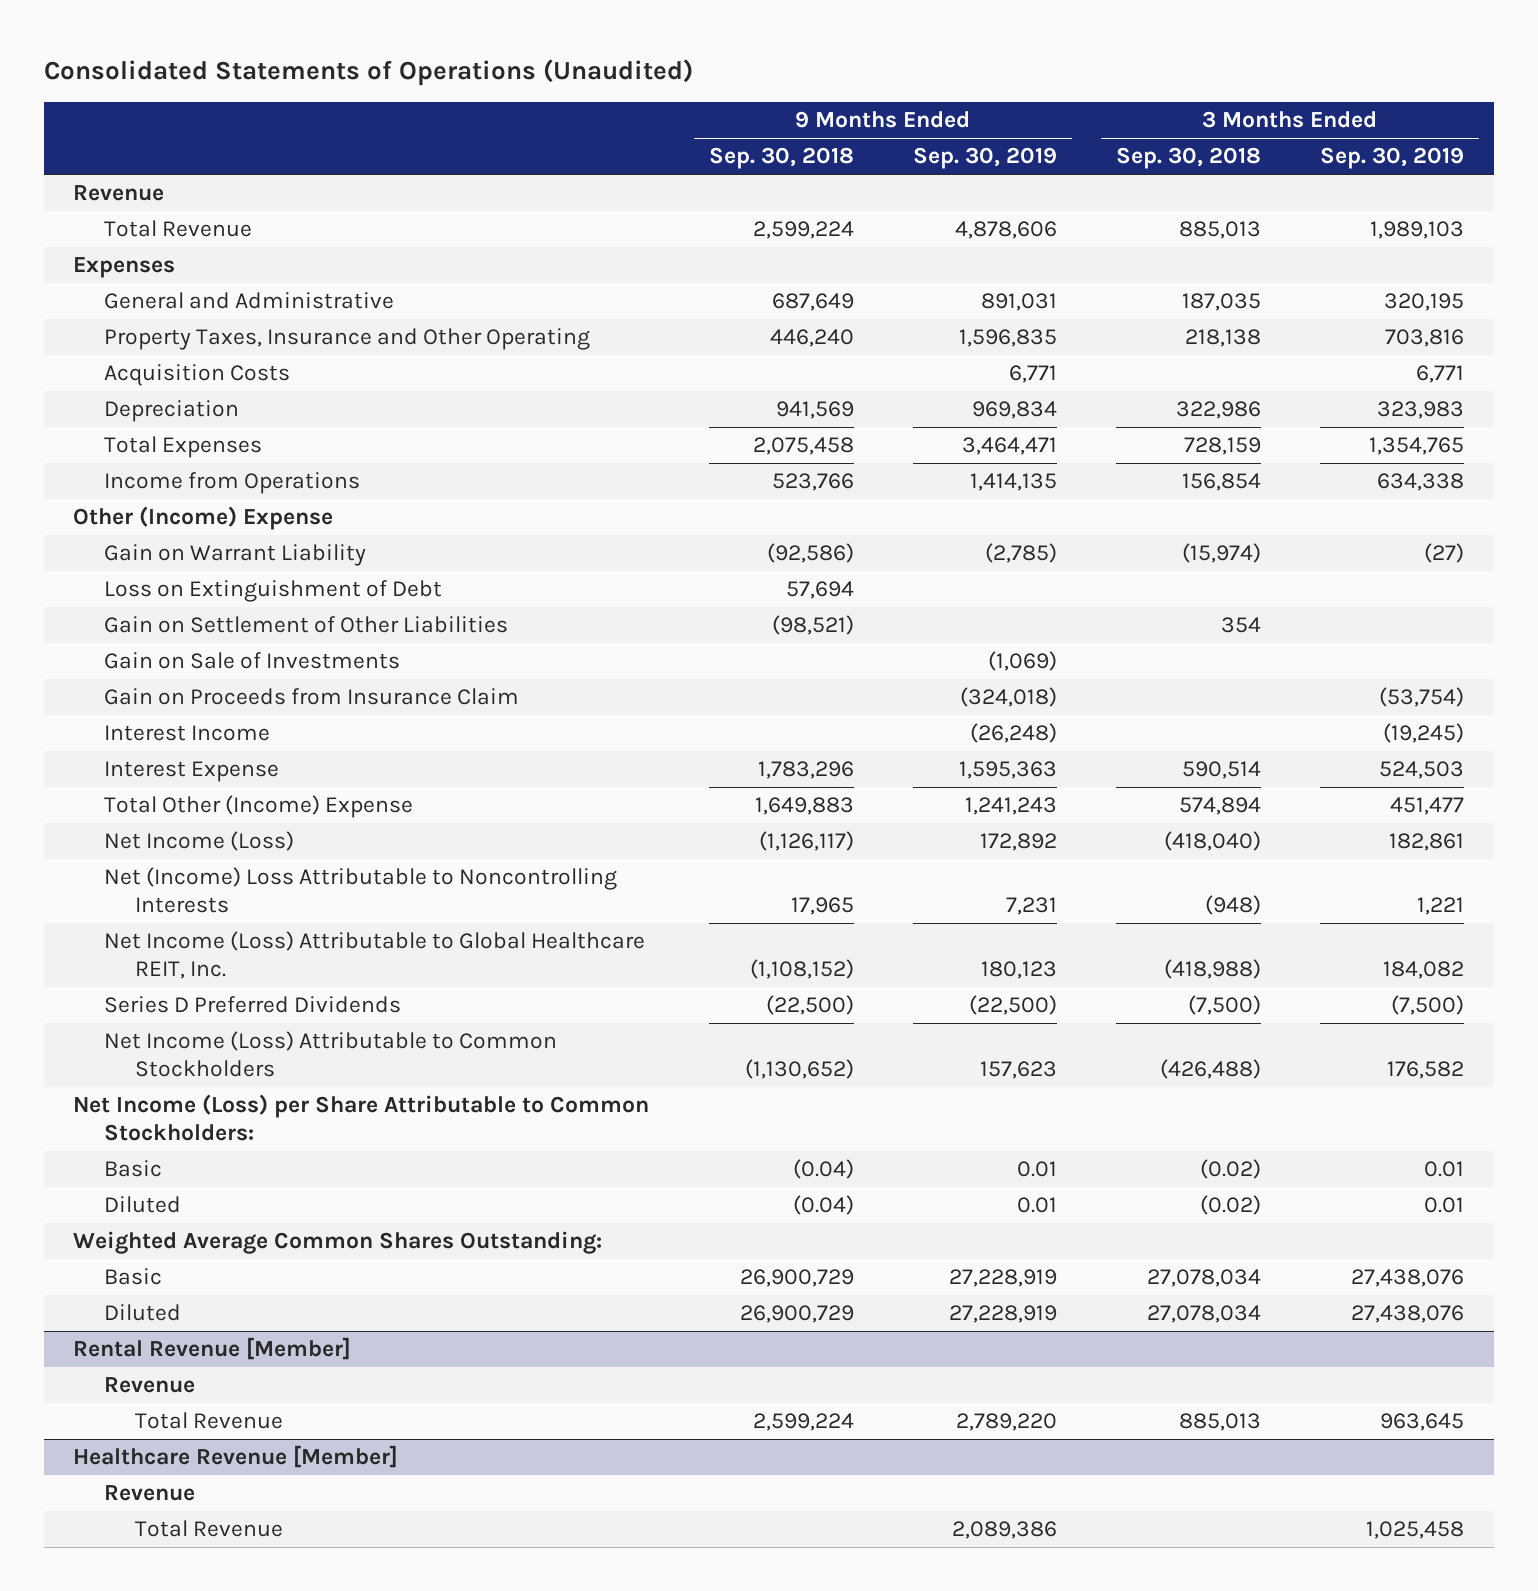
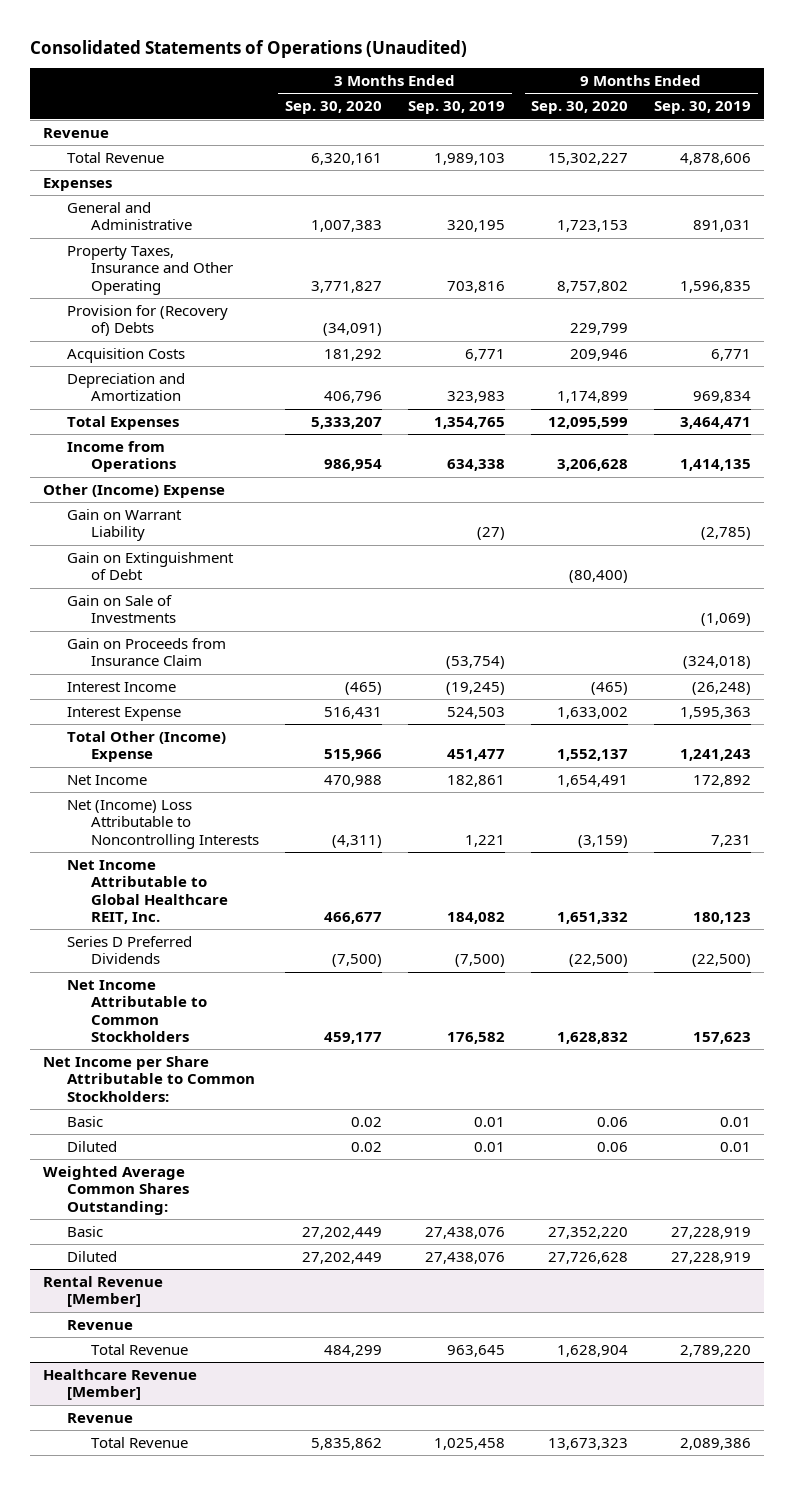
[708,147,854,170] Sep. 30, 2018 -> none
[1116,147,1262,170] Sep. 30, 2018 -> none
none -> [284,101,382,115] Sep. 30, 2020
none -> [531,101,629,115] Sep. 30, 2020
none -> [67,304,229,337] Provision for (Recovery of) Debts
[104,400,240,423] Depreciation -> [67,372,186,402] Depreciation and Amortization
[104,616,509,634] Gain on Settlement of Other Liabilities -> none
[104,580,443,603] Loss on Extinguishment of Debt -> [67,551,235,581] Gain on Extinguishment of Debt
[104,831,295,852] Net Income (Loss) -> [67,774,148,785] Net Income
[104,931,646,980] Net Income (Loss) Attributable to Global Healthcare REIT, Inc. -> [67,859,228,925] Net Income Attributable to Global Healthcare REIT, Inc.
[104,1031,558,1078] Net Income (Loss) Attributable to Common Stockholders -> [67,979,207,1043] Net Income Attributable to Common Stockholders
[73,1094,650,1142] Net Income (Loss) per Share Attributable to Common Stockholders: -> [43,1055,256,1102] Net Income per Share Attributable to Common Stockholders:

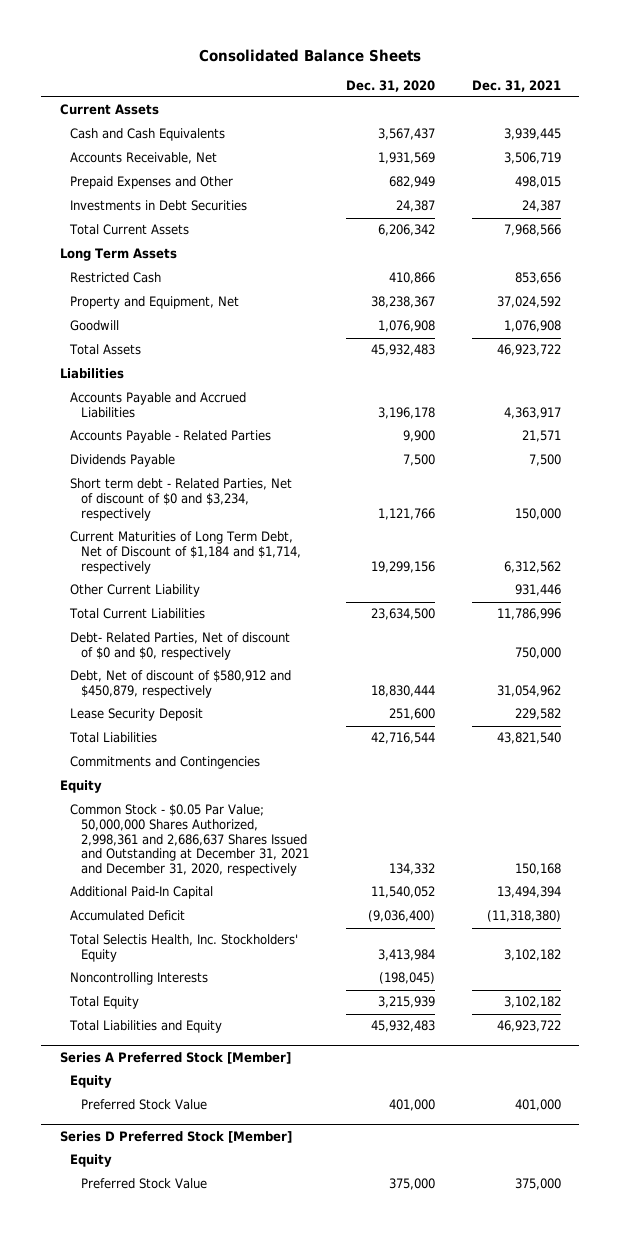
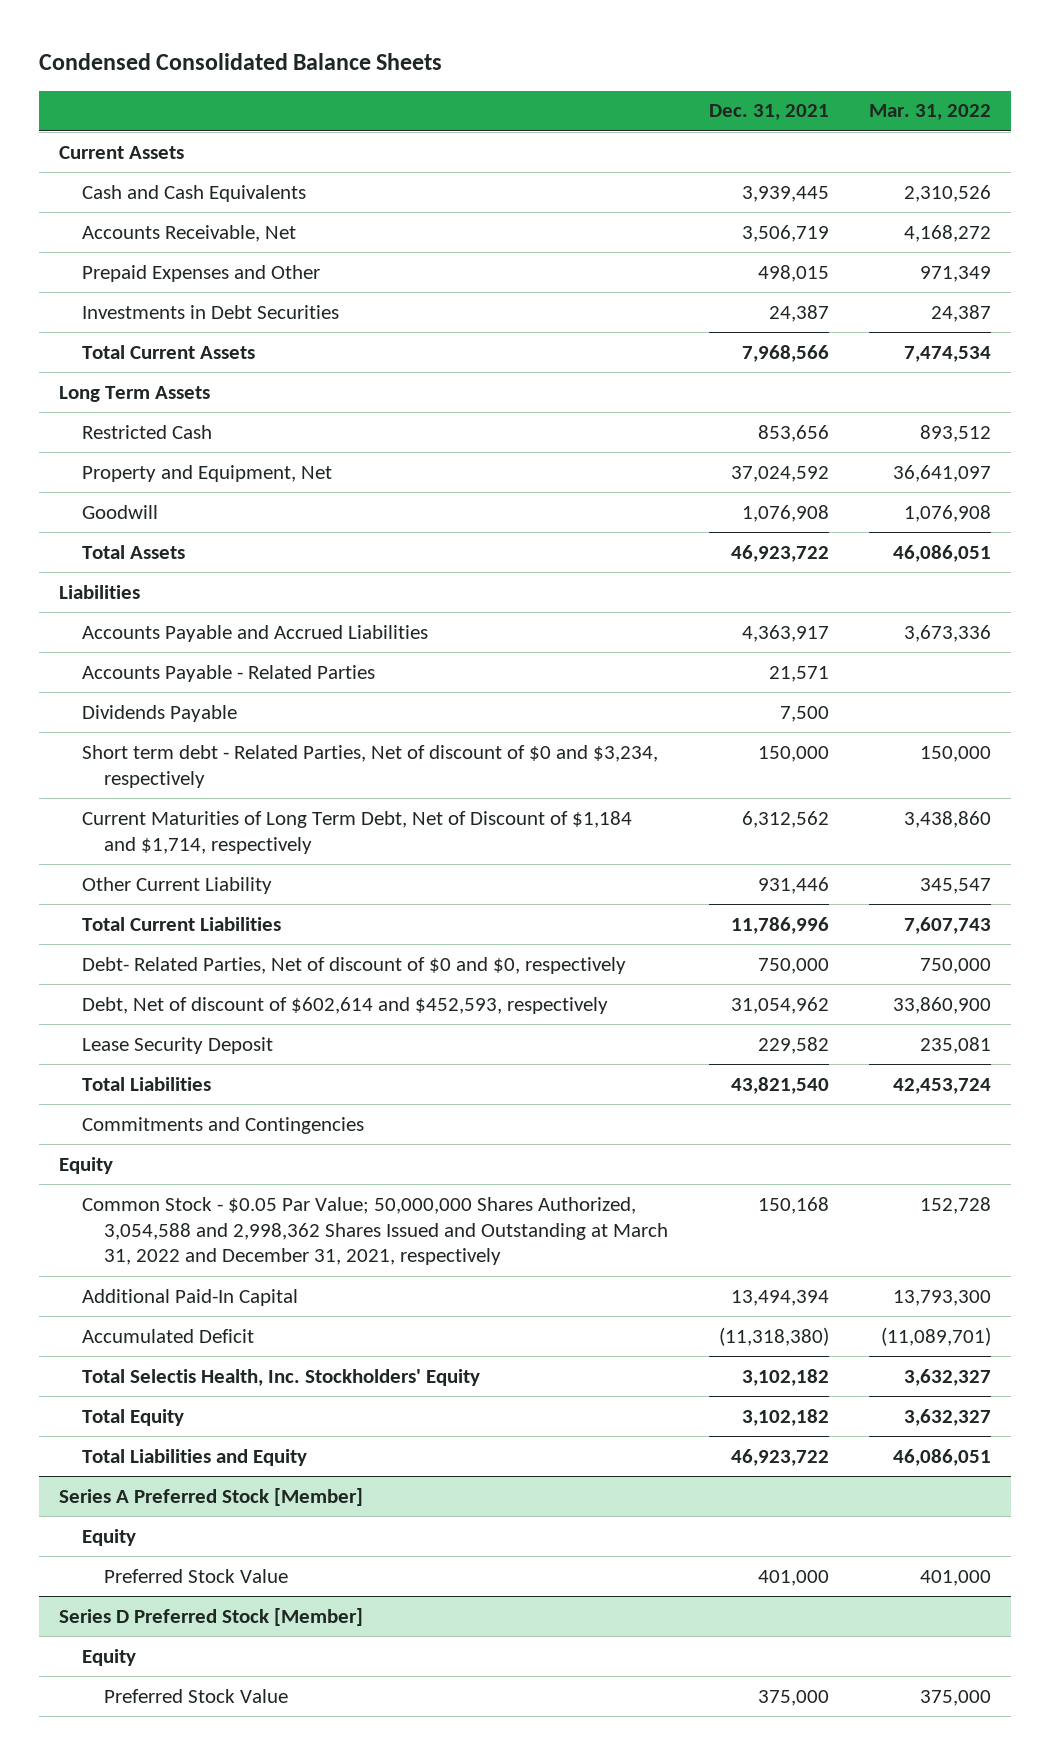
[199,48,422,62] Consolidated Balance Sheets -> [38,53,442,71] Condensed Consolidated Balance Sheets
[345,79,435,92] Dec. 31, 2020 -> none
none -> [868,104,991,121] Mar. 31, 2022
[70,670,292,698] Debt, Net of discount of $580,912 and $450,879, respectively -> [81,996,608,1014] Debt, Net of discount of $602,614 and $452,593, respectively
[70,804,310,876] Common Stock - $0.05 Par Value; 50,000,000 Shares Authorized, 2,998,361 and 2,686,637 Shares Issued and Outstanding at December 31, 2021 and December 31, 2020, respectively -> [81,1196,669,1266] Common Stock - $0.05 Par Value; 50,000,000 Shares Authorized, 3,054,588 and 2,998,362 Shares Issued and Outstanding at March 31, 2022 and December 31, 2021, respectively
[70,972,209,986] Noncontrolling Interests -> none

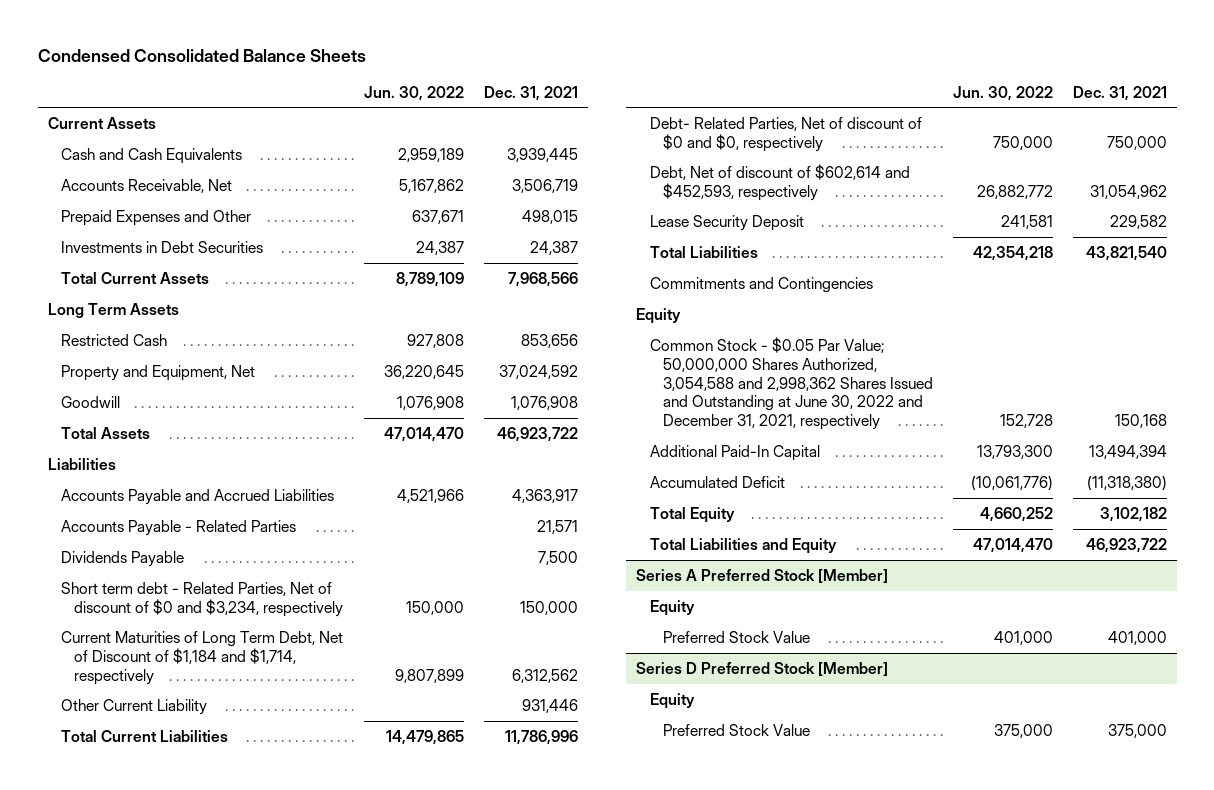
[868,104,991,121] Mar. 31, 2022 -> none
none -> [364,85,465,101] Jun. 30, 2022
[81,1196,669,1266] Common Stock - $0.05 Par Value; 50,000,000 Shares Authorized, 3,054,588 and 2,998,362 Shares Issued and Outstanding at March 31, 2022 and December 31, 2021, respectively -> [649,336,933,431] Common Stock - $0.05 Par Value; 50,000,000 Shares Authorized, 3,054,588 and 2,998,362 Shares Issued and Outstanding at June 30, 2022 and December 31, 2021, respectively
[81,1368,480,1386] Total Selectis Health, Inc. Stockholders' Equity -> none

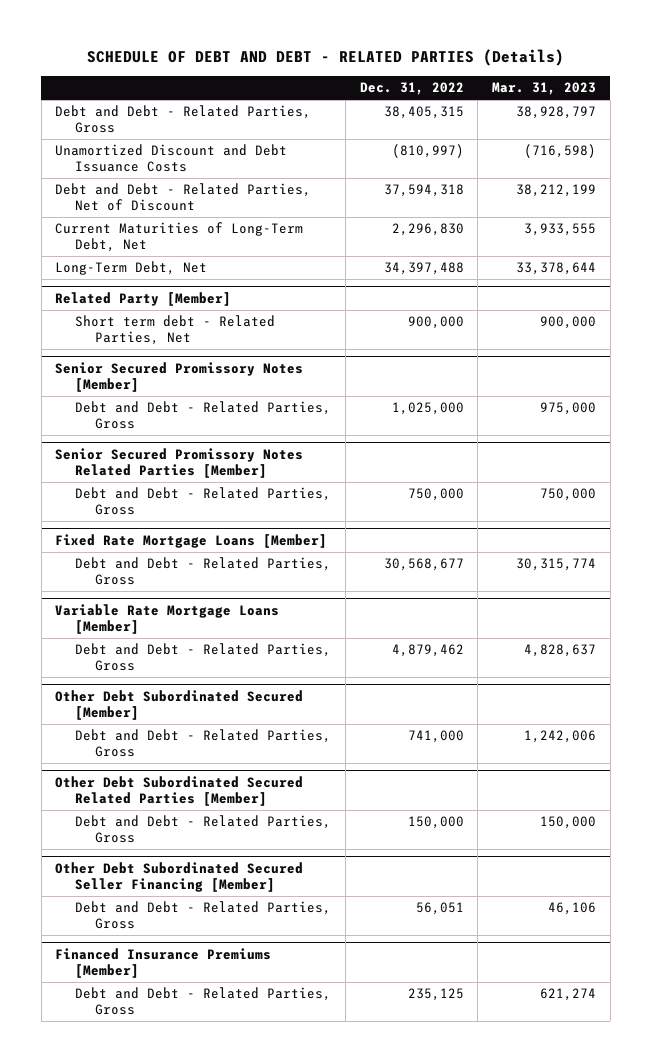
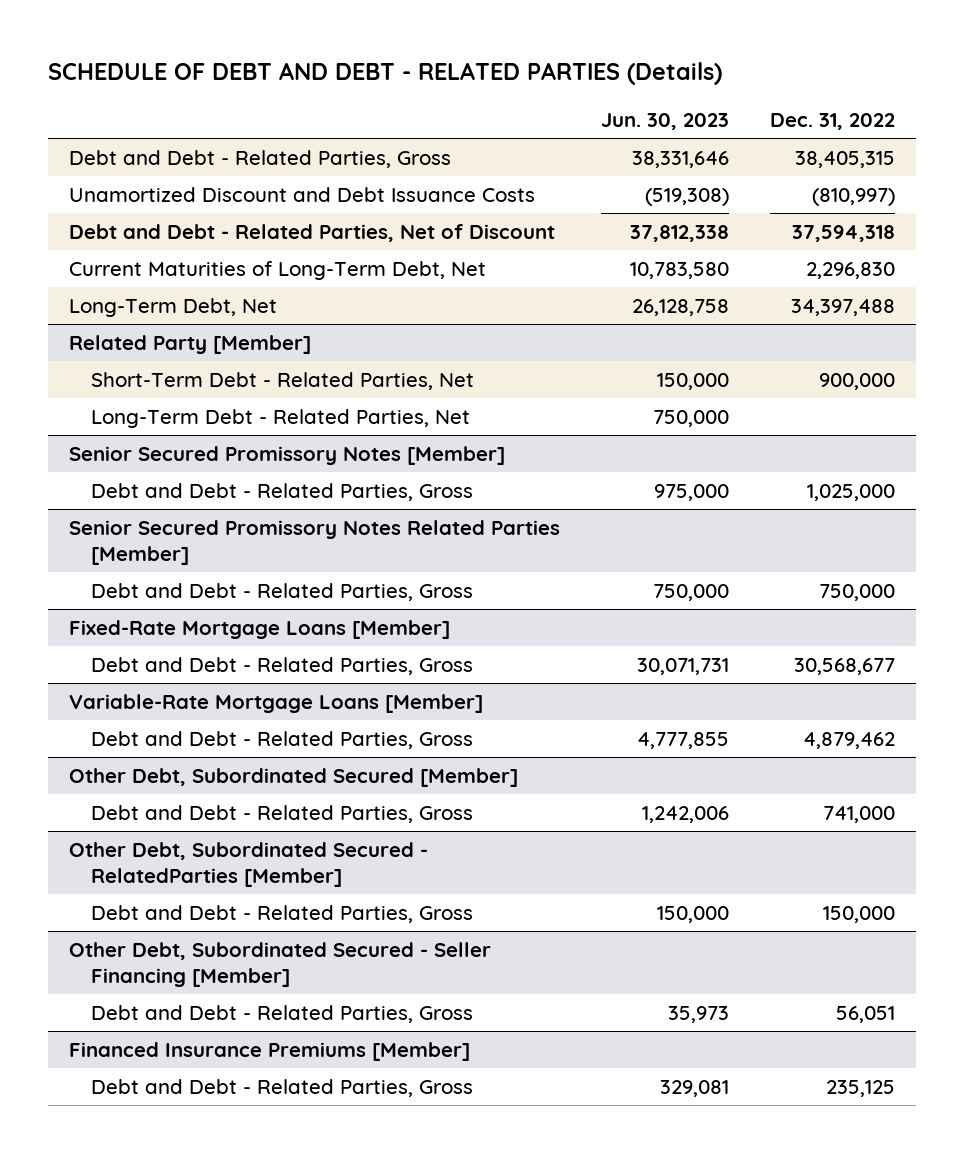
[491,82,596,96] Mar. 31, 2023 -> none
none -> [601,112,730,130] Jun. 30, 2023
[75,315,276,346] Short term debt - Related Parties, Net -> [90,371,474,390] Short-Term Debt - Related Parties, Net
none -> [90,408,470,428] Long-Term Debt - Related Parties, Net
[55,534,328,549] Fixed Rate Mortgage Loans [Member] -> [69,619,451,639] Fixed-Rate Mortgage Loans [Member]
[55,604,280,635] Variable Rate Mortgage Loans [Member] -> [69,693,484,713] Variable-Rate Mortgage Loans [Member]
[55,690,304,721] Other Debt Subordinated Secured [Member] -> [69,767,519,787] Other Debt, Subordinated Secured [Member]
[55,776,304,807] Other Debt Subordinated Secured Related Parties [Member] -> [69,841,429,887] Other Debt, Subordinated Secured - RelatedParties [Member]
[55,862,304,893] Other Debt Subordinated Secured Seller Financing [Member] -> [69,941,492,987] Other Debt, Subordinated Secured - Seller Financing [Member]

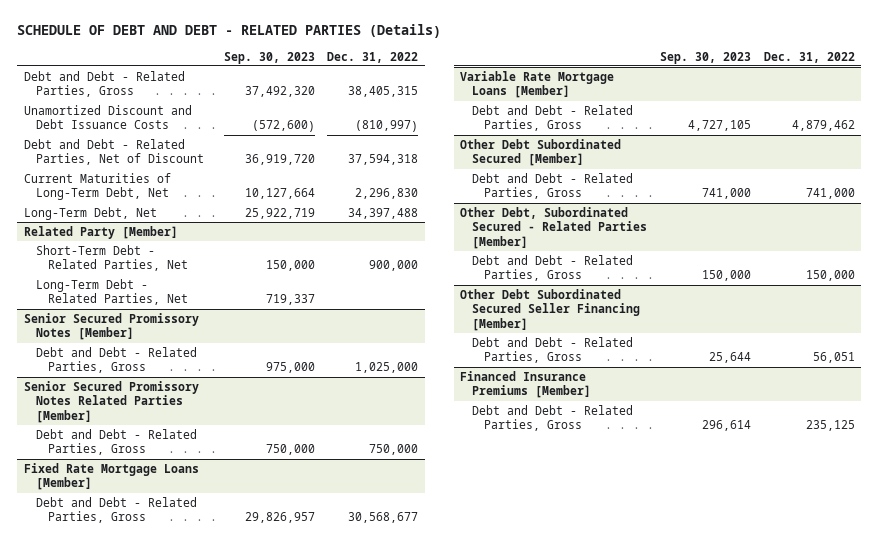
[601,112,730,130] Jun. 30, 2023 -> none
none -> [223,51,315,64] Sep. 30, 2023
[69,619,451,639] Fixed-Rate Mortgage Loans [Member] -> [23,462,199,491] Fixed Rate Mortgage Loans [Member]
[69,693,484,713] Variable-Rate Mortgage Loans [Member] -> [460,70,615,99] Variable Rate Mortgage Loans [Member]
[69,767,519,787] Other Debt, Subordinated Secured [Member] -> [460,138,622,167] Other Debt Subordinated Secured [Member]
[69,841,429,887] Other Debt, Subordinated Secured - RelatedParties [Member] -> [460,206,648,249] Other Debt, Subordinated Secured - Related Parties [Member]
[69,941,492,987] Other Debt, Subordinated Secured - Seller Financing [Member] -> [460,288,641,331] Other Debt Subordinated Secured Seller Financing [Member]

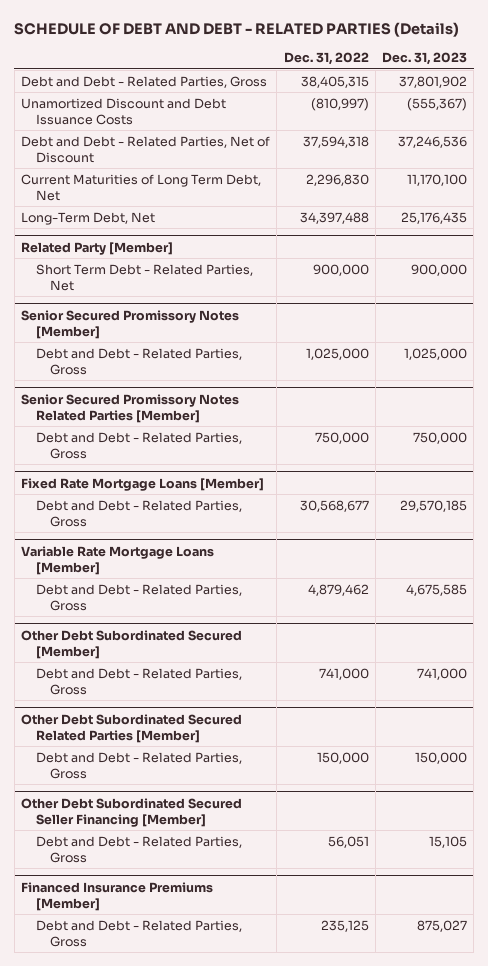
[223,51,315,64] Sep. 30, 2023 -> none
none -> [382,52,468,66] Dec. 31, 2023
[23,172,171,201] Current Maturities of Long-Term Debt, Net -> [21,173,262,201] Current Maturities of Long Term Debt, Net
[35,278,188,306] Long-Term Debt - Related Parties, Net -> none
[35,244,188,272] Short-Term Debt - Related Parties, Net -> [35,263,253,291] Short Term Debt - Related Parties, Net
[460,206,648,249] Other Debt, Subordinated Secured - Related Parties [Member] -> [21,713,243,743] Other Debt Subordinated Secured Related Parties [Member]

